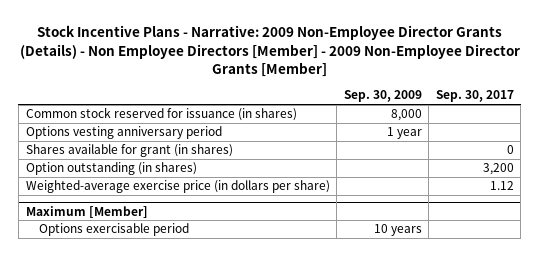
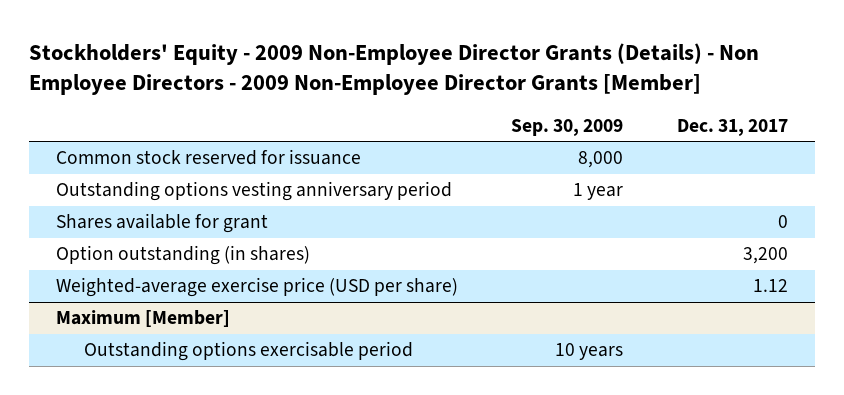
[19,25,520,78] Stock Incentive Plans - Narrative: 2009 Non-Employee Director Grants (Details) - Non Employee Directors [Member] - 2009 Non-Employee Director Grants [Member] -> [29,42,760,95] Stockholders' Equity - 2009 Non-Employee Director Grants (Details) - Non Employee Directors - 2009 Non-Employee Director Grants [Member]
[435,90,514,103] Sep. 30, 2017 -> none
none -> [676,118,788,136] Dec. 31, 2017
[25,107,297,122] Common stock reserved for issuance (in shares) -> [55,149,361,166] Common stock reserved for issuance
[25,126,222,140] Options vesting anniversary period -> [55,181,452,202] Outstanding options vesting anniversary period
[25,144,233,158] Shares available for grant (in shares) -> [55,213,268,234] Shares available for grant
[25,180,330,194] Weighted-average exercise price (in dollars per share) -> [55,277,458,298] Weighted-average exercise price (USD per share)
[39,223,190,237] Options exercisable period -> [84,341,414,362] Outstanding options exercisable period

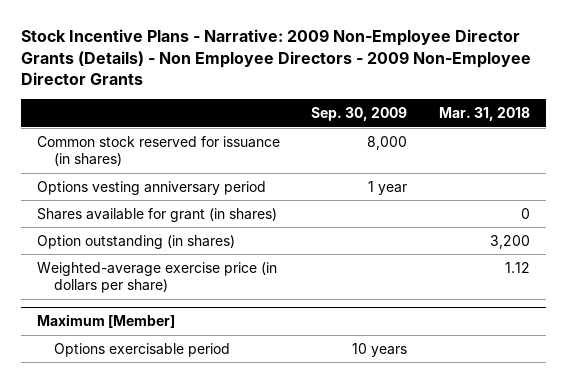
[29,42,760,95] Stockholders' Equity - 2009 Non-Employee Director Grants (Details) - Non Employee Directors - 2009 Non-Employee Director Grants [Member] -> [20,29,531,86] Stock Incentive Plans - Narrative: 2009 Non-Employee Director Grants (Details) - Non Employee Directors - 2009 Non-Employee Director Grants
[676,118,788,136] Dec. 31, 2017 -> none
none -> [438,106,530,121] Mar. 31, 2018
[55,149,361,166] Common stock reserved for issuance -> [36,135,280,167] Common stock reserved for issuance (in shares)
[55,181,452,202] Outstanding options vesting anniversary period -> [36,180,266,195] Options vesting anniversary period
[55,213,268,234] Shares available for grant -> [36,207,277,222] Shares available for grant (in shares)
[55,277,458,298] Weighted-average exercise price (USD per share) -> [36,261,277,294] Weighted-average exercise price (in dollars per share)
[84,341,414,362] Outstanding options exercisable period -> [54,342,231,357] Options exercisable period

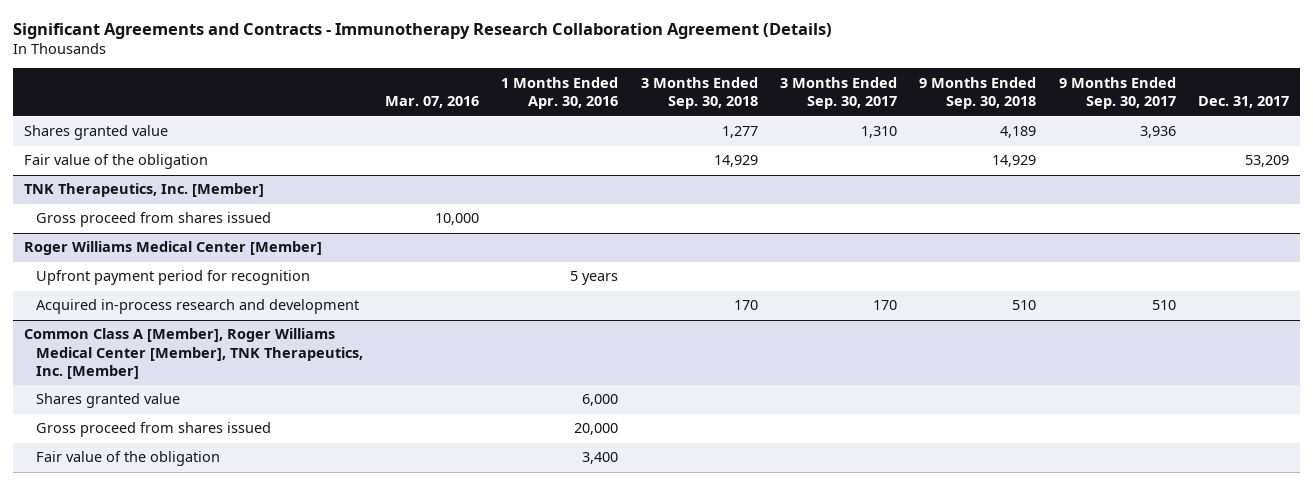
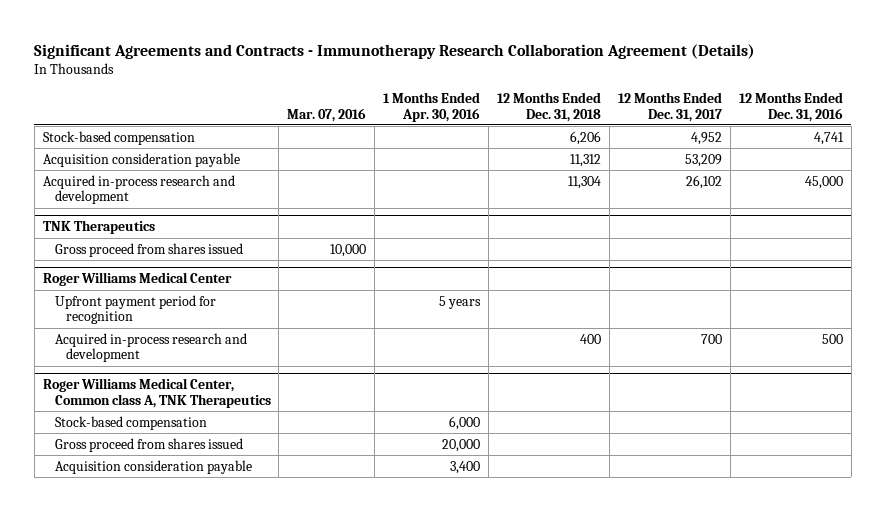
[640,76,758,110] 3 Months Ended Sep. 30, 2018 -> none
[780,76,898,110] 3 Months Ended Sep. 30, 2017 -> none
[919,76,1037,110] 9 Months Ended Sep. 30, 2018 -> none
[1058,76,1176,110] 9 Months Ended Sep. 30, 2017 -> none
[1198,96,1290,109] Dec. 31, 2017 -> none
none -> [497,91,602,122] 12 Months Ended Dec. 31, 2018
none -> [618,91,723,122] 12 Months Ended Dec. 31, 2017
none -> [738,91,843,122] 12 Months Ended Dec. 31, 2016
[23,125,168,141] Shares granted value -> [42,130,195,145] Stock-based compensation
[23,154,208,170] Fair value of the obligation -> [42,152,240,167] Acquisition consideration payable
none -> [42,174,235,205] Acquired in-process research and development
[23,183,264,198] TNK Therapeutics, Inc. [Member] -> [42,220,155,235] TNK Therapeutics
[23,241,322,256] Roger Williams Medical Center [Member] -> [42,272,232,287] Roger Williams Medical Center
[23,328,363,380] Common Class A [Member], Roger Williams Medical Center [Member], TNK Therapeutics, Inc. [Member] -> [42,378,271,409] Roger Williams Medical Center, Common class A, TNK Therapeutics
[35,393,180,409] Shares granted value -> [54,415,207,430] Stock-based compensation
[35,451,220,467] Fair value of the obligation -> [54,459,252,474] Acquisition consideration payable

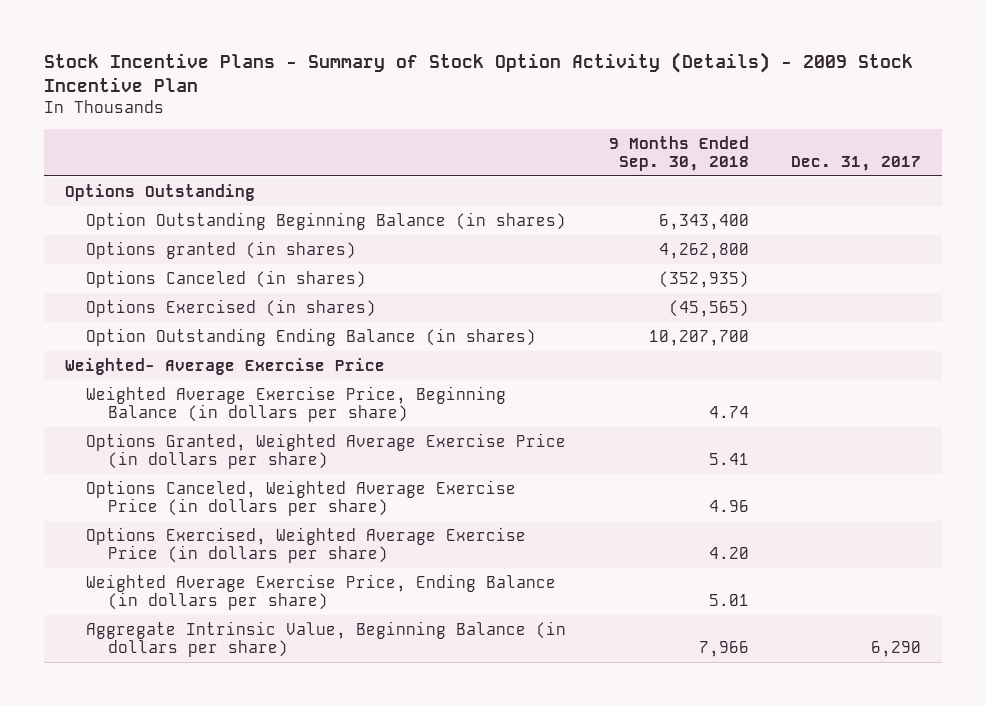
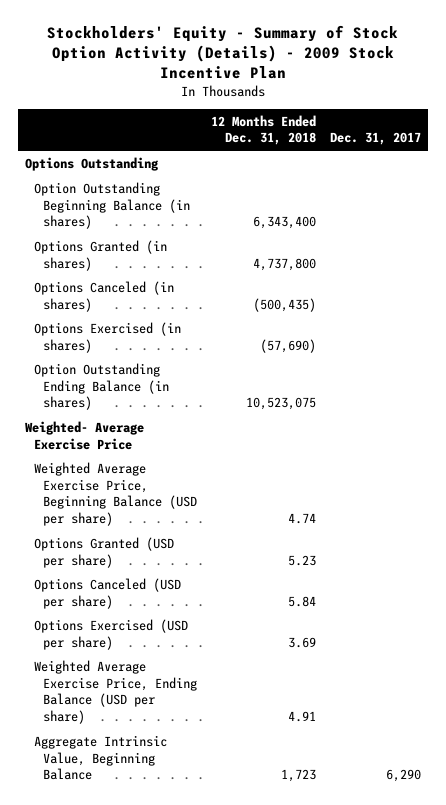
[43,51,913,93] Stock Incentive Plans - Summary of Stock Option Activity (Details) - 2009 Stock Incentive Plan -> [46,24,398,80] Stockholders' Equity - Summary of Stock Option Activity (Details) - 2009 Stock Incentive Plan
[608,135,749,172] 9 Months Ended Sep. 30, 2018 -> none
none -> [211,114,317,146] 12 Months Ended Dec. 31, 2018
[86,240,357,259] Options granted (in shares) -> [33,239,167,271] Options Granted (in shares)
[86,385,507,423] Weighted Average Exercise Price, Beginning Balance (in dollars per share) -> [33,461,198,526] Weighted Average Exercise Price, Beginning Balance (USD per share)
[86,432,567,470] Options Granted, Weighted Average Exercise Price (in dollars per share) -> [33,536,174,568] Options Granted (USD per share)
[86,479,517,517] Options Canceled, Weighted Average Exercise Price (in dollars per share) -> [33,577,181,609] Options Canceled (USD per share)
[86,526,527,564] Options Exercised, Weighted Average Exercise Price (in dollars per share) -> [33,618,188,650] Options Exercised (USD per share)
[86,573,557,611] Weighted Average Exercise Price, Ending Balance (in dollars per share) -> [33,659,198,724] Weighted Average Exercise Price, Ending Balance (USD per share)
[86,620,567,658] Aggregate Intrinsic Value, Beginning Balance (in dollars per share) -> [33,734,167,781] Aggregate Intrinsic Value, Beginning Balance

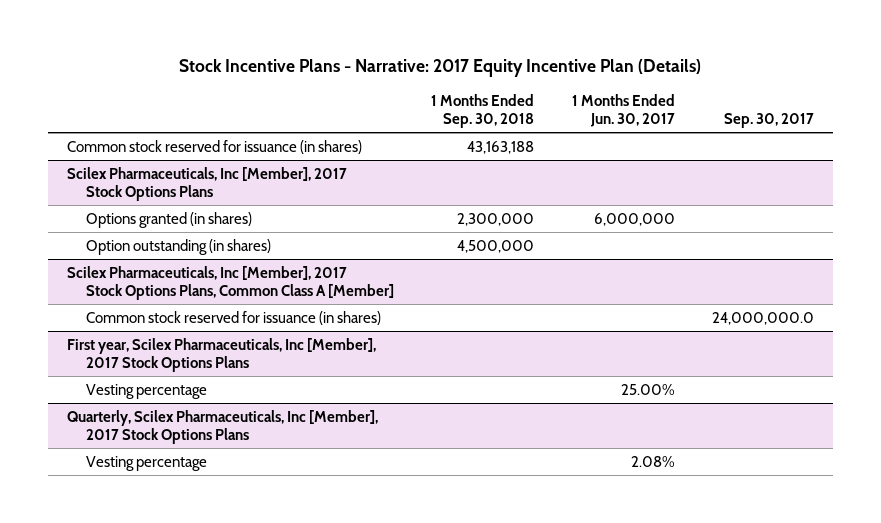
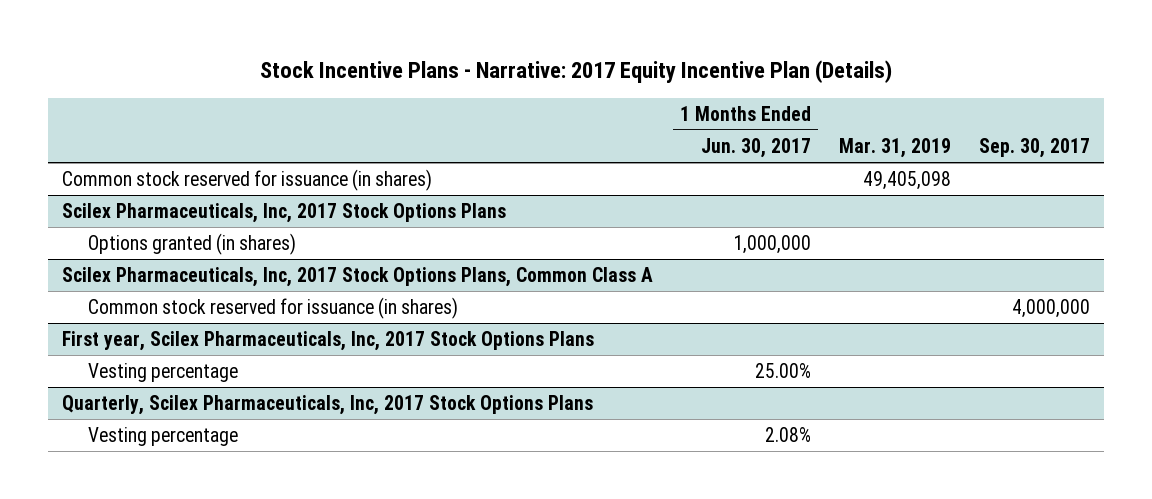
[431,93,535,129] 1 Months Ended Sep. 30, 2018 -> none
none -> [839,138,952,159] Mar. 31, 2019
[86,238,272,255] Option outstanding (in shares) -> none
[66,166,347,202] Scilex Pharmaceuticals, Inc [Member], 2017 Stock Options Plans -> [61,203,506,224] Scilex Pharmaceuticals, Inc, 2017 Stock Options Plans
[593,212,675,226] 6,000,000 -> [733,235,812,255] 1,000,000
[66,265,395,301] Scilex Pharmaceuticals, Inc [Member], 2017 Stock Options Plans, Common Class A [Member] -> [61,267,653,288] Scilex Pharmaceuticals, Inc, 2017 Stock Options Plans, Common Class A
[711,311,814,325] 24,000,000.0 -> [1012,299,1091,319] 4,000,000
[66,337,376,373] First year, Scilex Pharmaceuticals, Inc [Member], 2017 Stock Options Plans -> [61,331,594,352] First year, Scilex Pharmaceuticals, Inc, 2017 Stock Options Plans
[66,409,378,445] Quarterly, Scilex Pharmaceuticals, Inc [Member], 2017 Stock Options Plans -> [61,395,593,416] Quarterly, Scilex Pharmaceuticals, Inc, 2017 Stock Options Plans

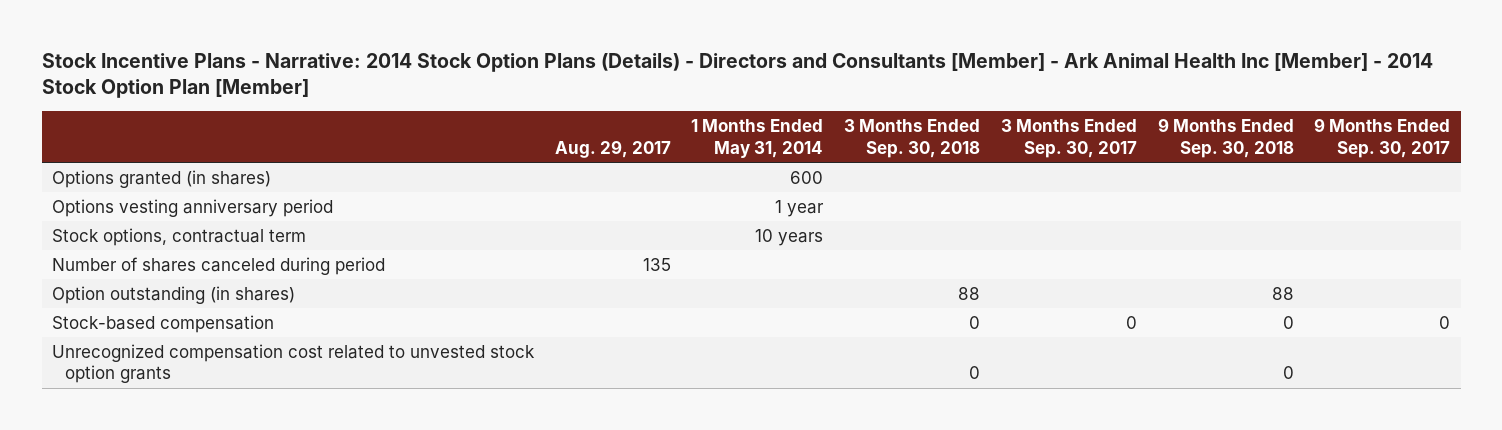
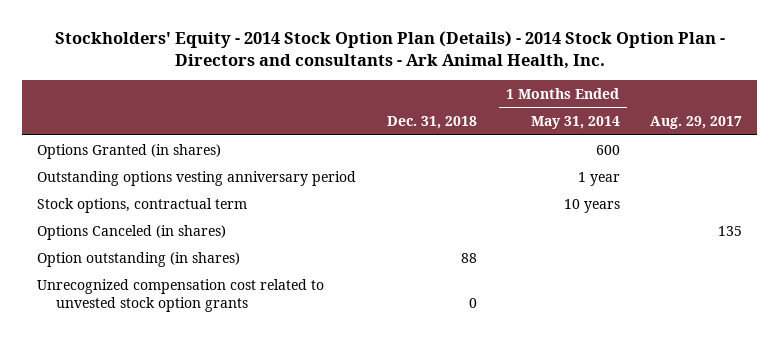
[41,52,1433,99] Stock Incentive Plans - Narrative: 2014 Stock Option Plans (Details) - Directors and Consultants [Member] - Ark Animal Health Inc [Member] - 2014 Stock Option Plan [Member] -> [54,31,725,69] Stockholders' Equity - 2014 Stock Option Plan (Details) - 2014 Stock Option Plan - Directors and consultants - Ark Animal Health, Inc.
[844,119,981,158] 3 Months Ended Sep. 30, 2018 -> none
[1000,119,1137,158] 3 Months Ended Sep. 30, 2017 -> none
[1157,118,1294,158] 9 Months Ended Sep. 30, 2018 -> none
[1314,118,1451,158] 9 Months Ended Sep. 30, 2017 -> none
none -> [386,116,477,130] Dec. 31, 2018
[51,169,271,188] Options granted (in shares) -> [37,143,222,159] Options Granted (in shares)
[51,198,333,217] Options vesting anniversary period -> [37,170,357,186] Outstanding options vesting anniversary period
[51,256,385,275] Number of shares canceled during period -> [37,224,227,240] Options Canceled (in shares)
[51,314,274,333] Stock-based compensation -> none

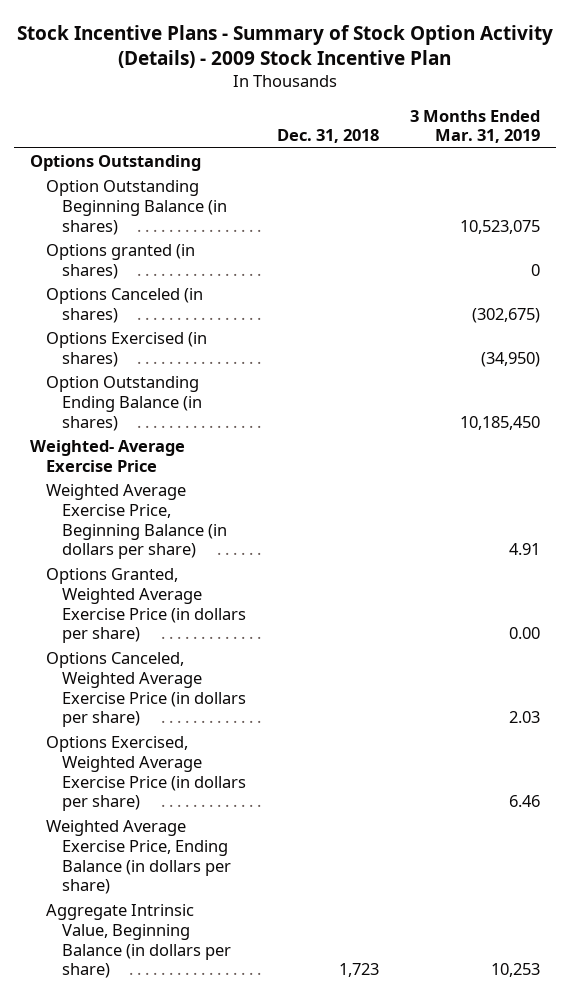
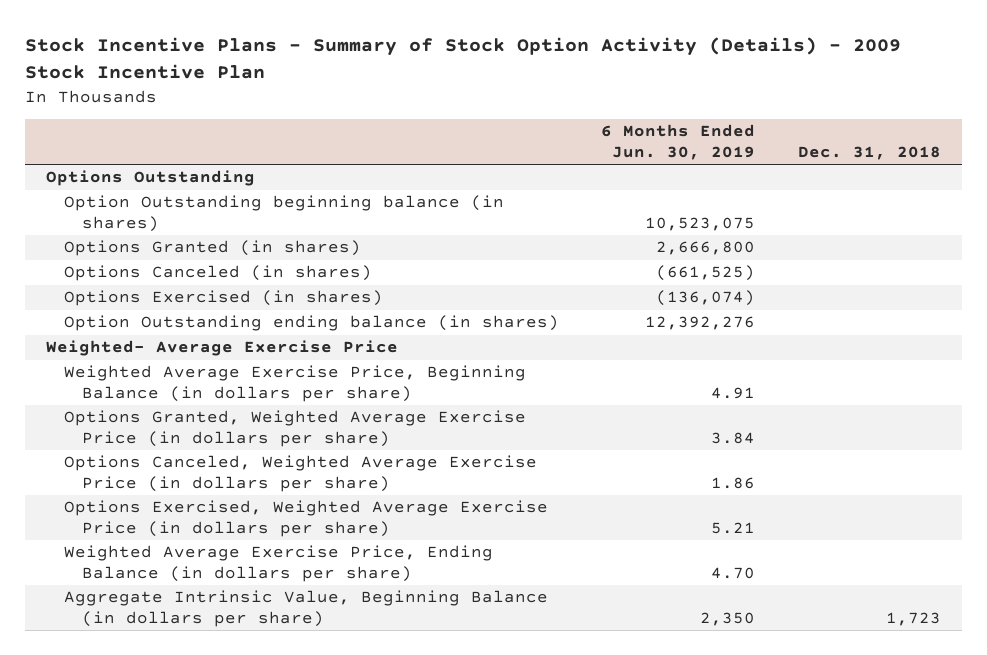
[410,109,541,144] 3 Months Ended Mar. 31, 2019 -> none
none -> [601,124,756,160] 6 Months Ended Jun. 30, 2019
[45,180,227,235] Option Outstanding Beginning Balance (in shares) -> [64,195,505,232] Option Outstanding beginning balance (in shares)
[45,244,195,279] Options granted (in shares) -> [64,240,362,257] Options Granted (in shares)
[45,376,202,431] Option Outstanding Ending Balance (in shares) -> [64,315,560,332] Option Outstanding ending balance (in shares)

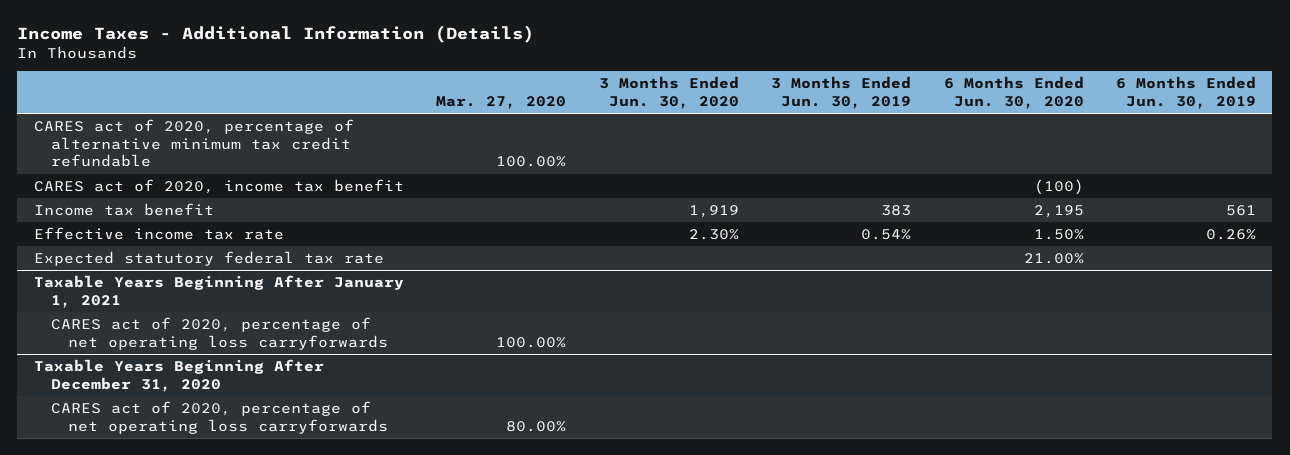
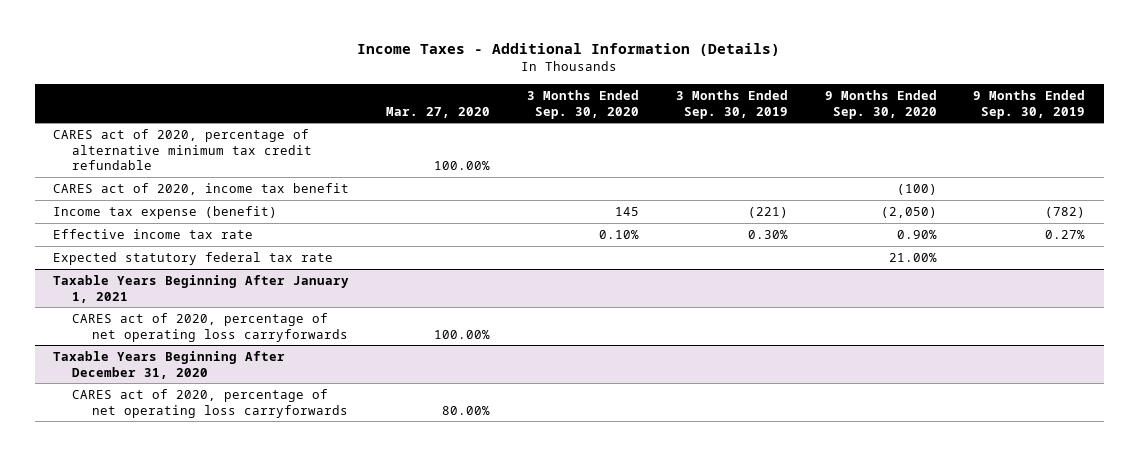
[598,76,739,109] 3 Months Ended Jun. 30, 2020 -> none
[771,76,912,109] 3 Months Ended Jun. 30, 2019 -> none
[943,76,1084,109] 6 Months Ended Jun. 30, 2020 -> none
[1116,76,1257,109] 6 Months Ended Jun. 30, 2019 -> none
none -> [526,89,639,119] 3 Months Ended Sep. 30, 2020
none -> [675,89,788,119] 3 Months Ended Sep. 30, 2019
none -> [824,89,937,119] 9 Months Ended Sep. 30, 2020
none -> [973,89,1086,119] 9 Months Ended Sep. 30, 2019
[33,202,214,216] Income tax benefit -> [53,205,278,219] Income tax expense (benefit)

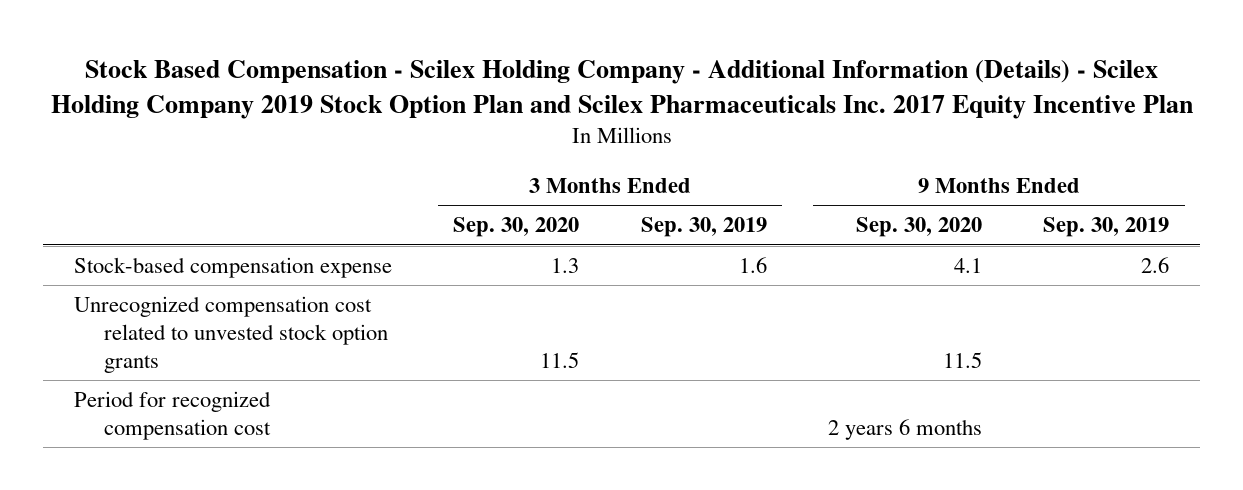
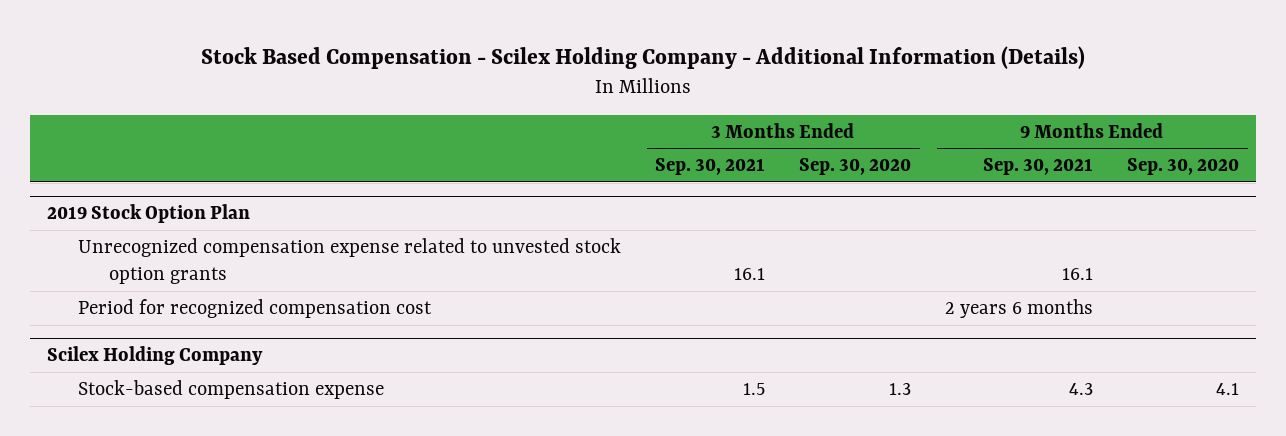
[50,60,1193,120] Stock Based Compensation - Scilex Holding Company - Additional Information (Details) - Scilex Holding Company 2019 Stock Option Plan and Scilex Pharmaceuticals Inc. 2017 Equity Incentive Plan -> [201,45,1086,69] Stock Based Compensation - Scilex Holding Company - Additional Information (Details)
[640,217,767,238] Sep. 30, 2019 -> none
[1043,217,1170,238] Sep. 30, 2019 -> none
none -> [655,158,766,176] Sep. 30, 2021
none -> [983,158,1094,176] Sep. 30, 2021
none -> [47,204,251,224] 2019 Stock Option Plan
none -> [78,237,622,284] Unrecognized compensation expense related to unvested stock option grants
none -> [78,298,433,318] Period for recognized compensation cost
none -> [47,346,264,366] Scilex Holding Company
[74,296,389,373] Unrecognized compensation cost related to unvested stock option grants -> none
[74,391,272,440] Period for recognized compensation cost -> none

